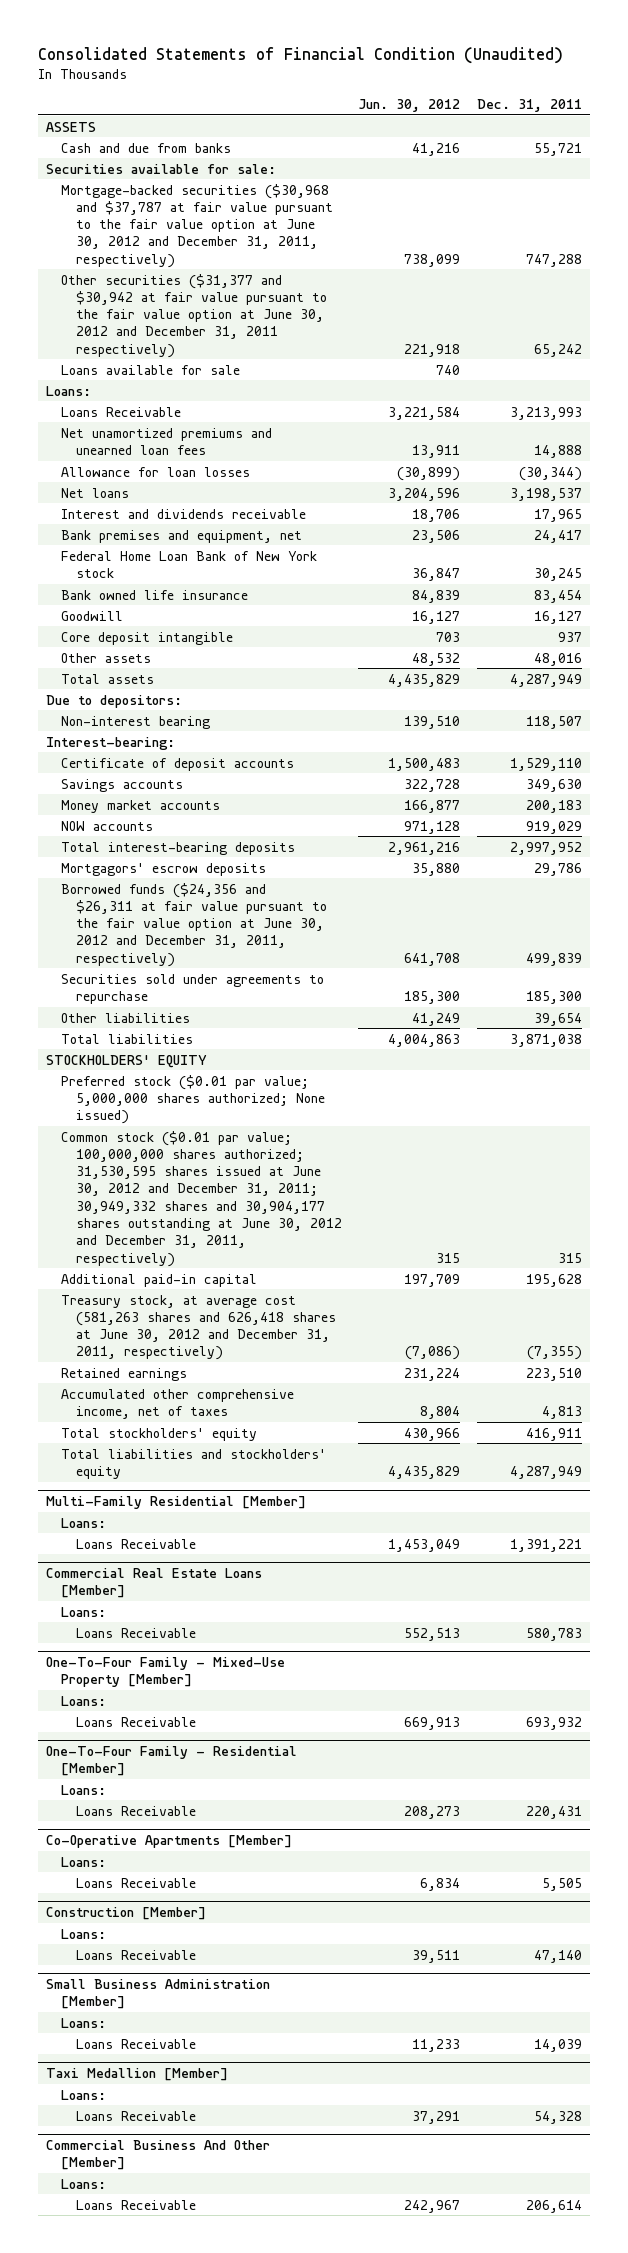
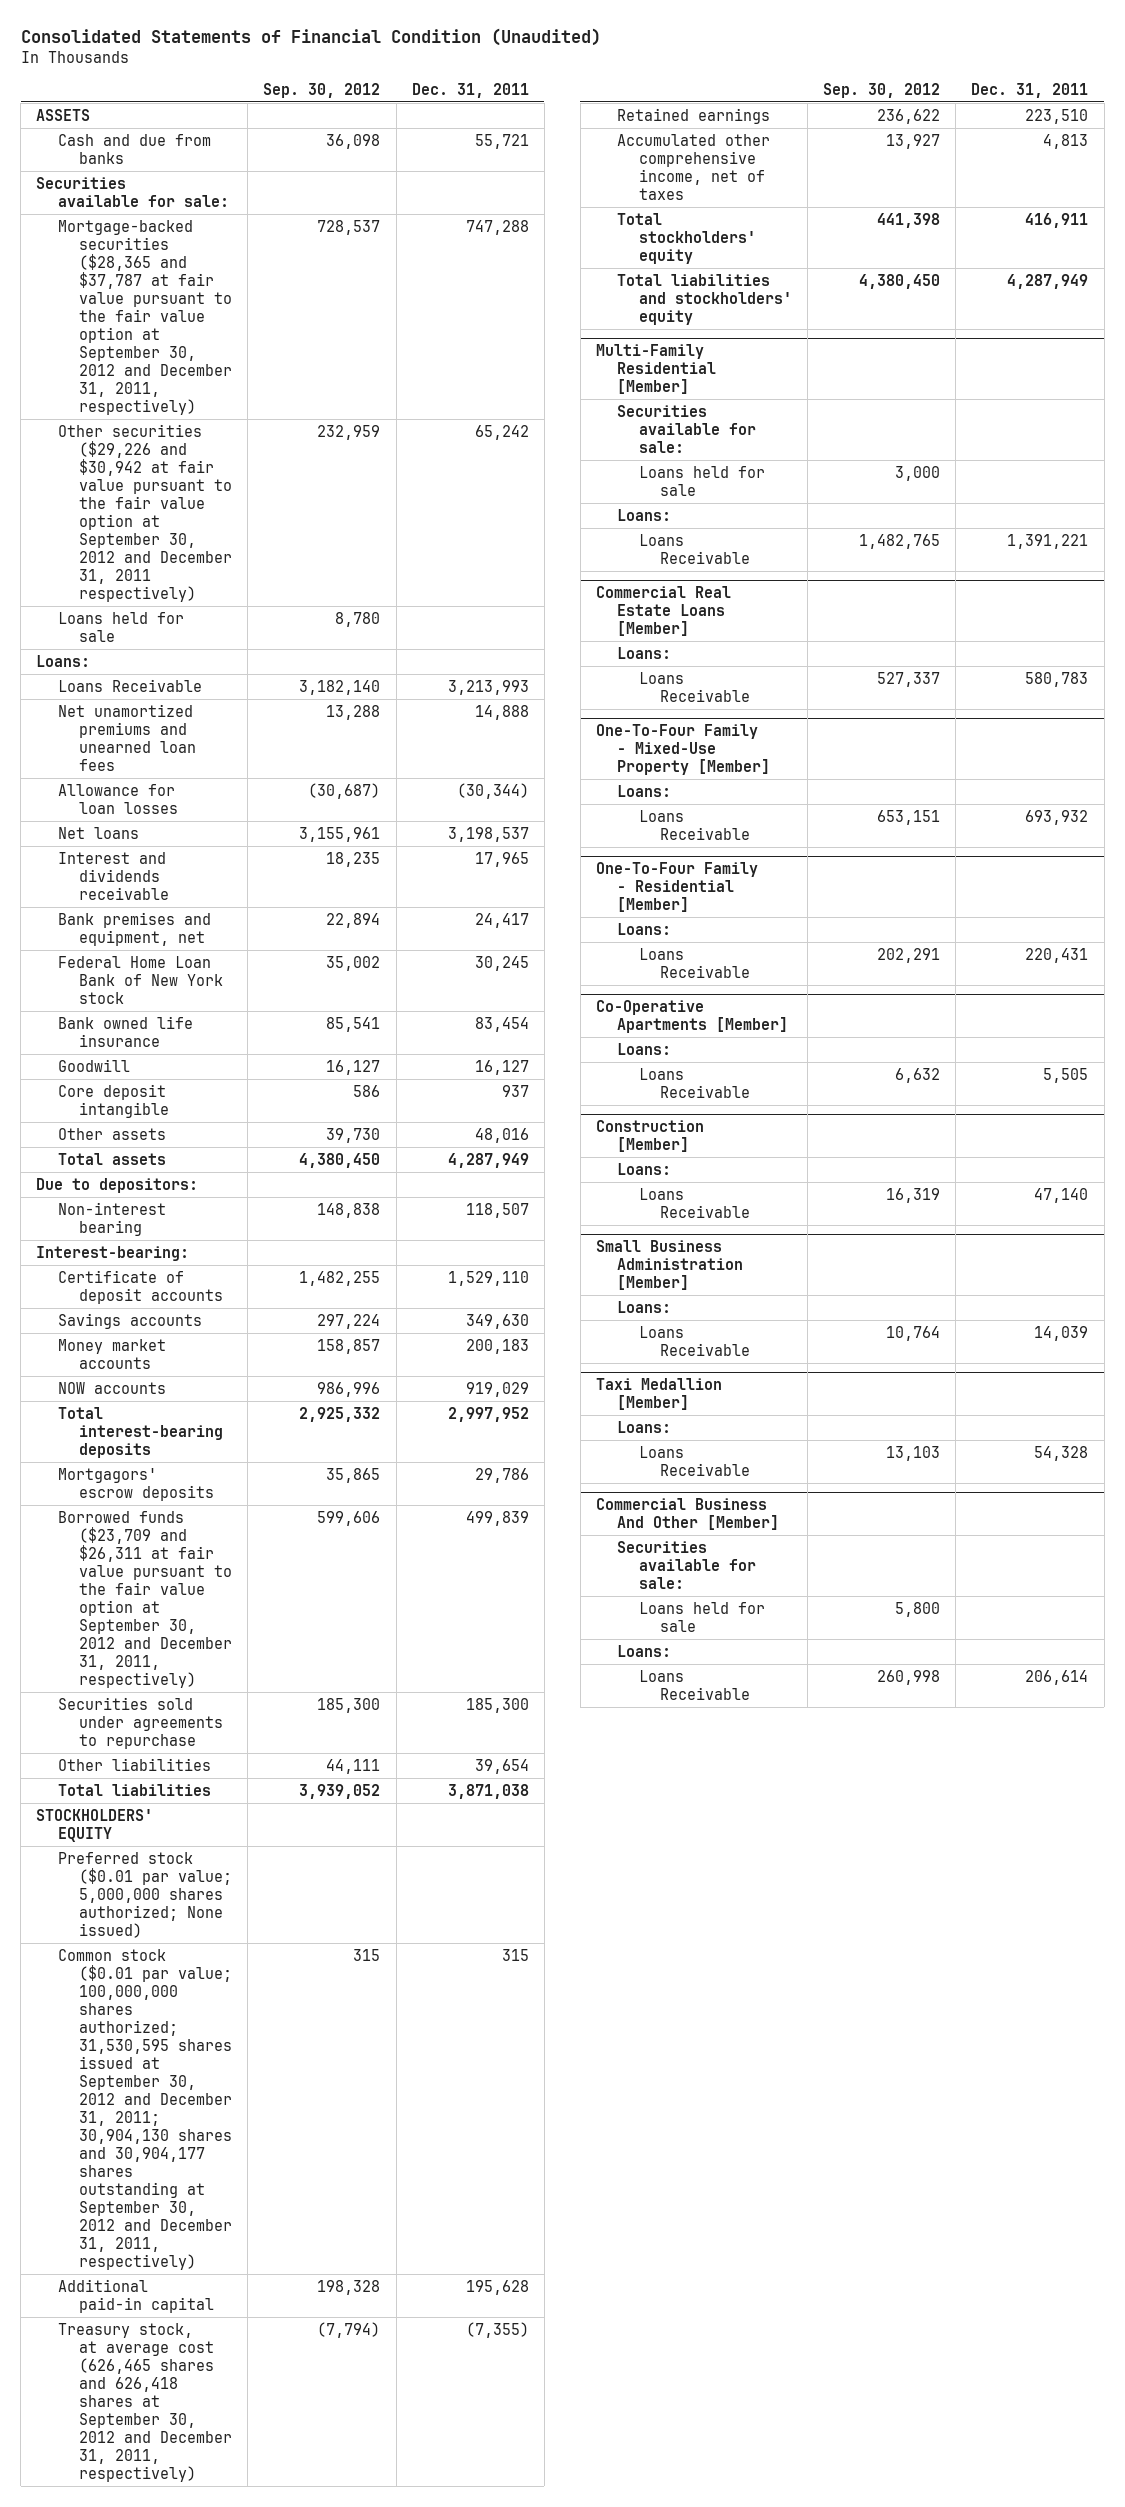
[358,99,461,113] Jun. 30, 2012 -> none
none -> [263,82,381,98] Sep. 30, 2012
[61,183,333,268] Mortgage-backed securities ($30,968 and $37,787 at fair value pursuant to the fair value option at June 30, 2012 and December 31, 2011, respectively) -> [57,219,233,415] Mortgage-backed securities ($28,365 and $37,787 at fair value pursuant to the fair value option at September 30, 2012 and December 31, 2011, respectively)
[61,273,327,358] Other securities ($31,377 and $30,942 at fair value pursuant to the fair value option at June 30, 2012 and December 31, 2011 respectively) -> [57,423,233,602] Other securities ($29,226 and $30,942 at fair value pursuant to the fair value option at September 30, 2012 and December 31, 2011 respectively)
[61,364,241,375] Loans available for sale -> [57,611,184,642] Loans held for sale
[61,882,327,967] Borrowed funds ($24,356 and $26,311 at fair value pursuant to the fair value option at June 30, 2012 and December 31, 2011, respectively) -> [57,1510,233,1688] Borrowed funds ($23,709 and $26,311 at fair value pursuant to the fair value option at September 30, 2012 and December 31, 2011, respectively)
[61,1130,342,1267] Common stock ($0.01 par value; 100,000,000 shares authorized; 31,530,595 shares issued at June 30, 2012 and December 31, 2011; 30,949,332 shares and 30,904,177 shares outstanding at June 30, 2012 and December 31, 2011, respectively) -> [57,1948,233,2270] Common stock ($0.01 par value; 100,000,000 shares authorized; 31,530,595 shares issued at September 30, 2012 and December 31, 2011; 30,904,130 shares and 30,904,177 shares outstanding at September 30, 2012 and December 31, 2011, respectively)
[61,1294,336,1361] Treasury stock, at average cost (581,263 shares and 626,418 shares at June 30, 2012 and December 31, 2011, respectively) -> [57,2322,233,2482] Treasury stock, at average cost (626,465 shares and 626,418 shares at September 30, 2012 and December 31, 2011, respectively)
none -> [617,404,756,453] Securities available for sale:
none -> [638,465,765,496] Loans held for sale
none -> [617,1540,756,1589] Securities available for sale:
none -> [638,1601,765,1632] Loans held for sale

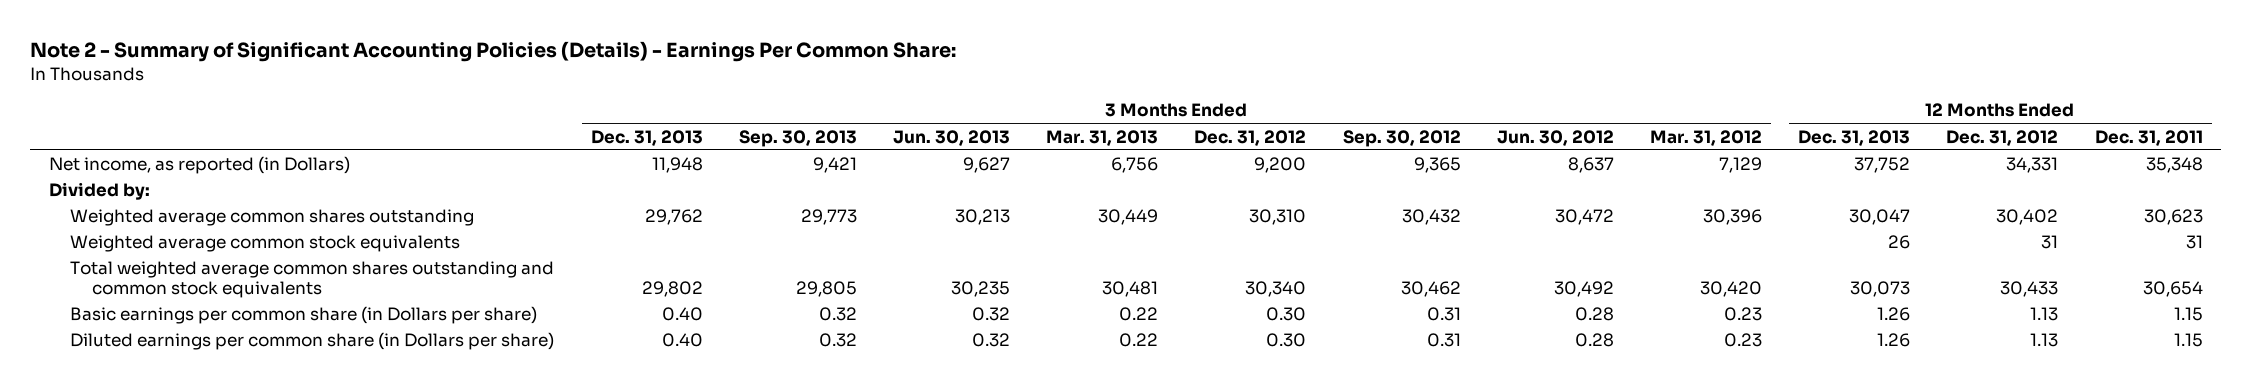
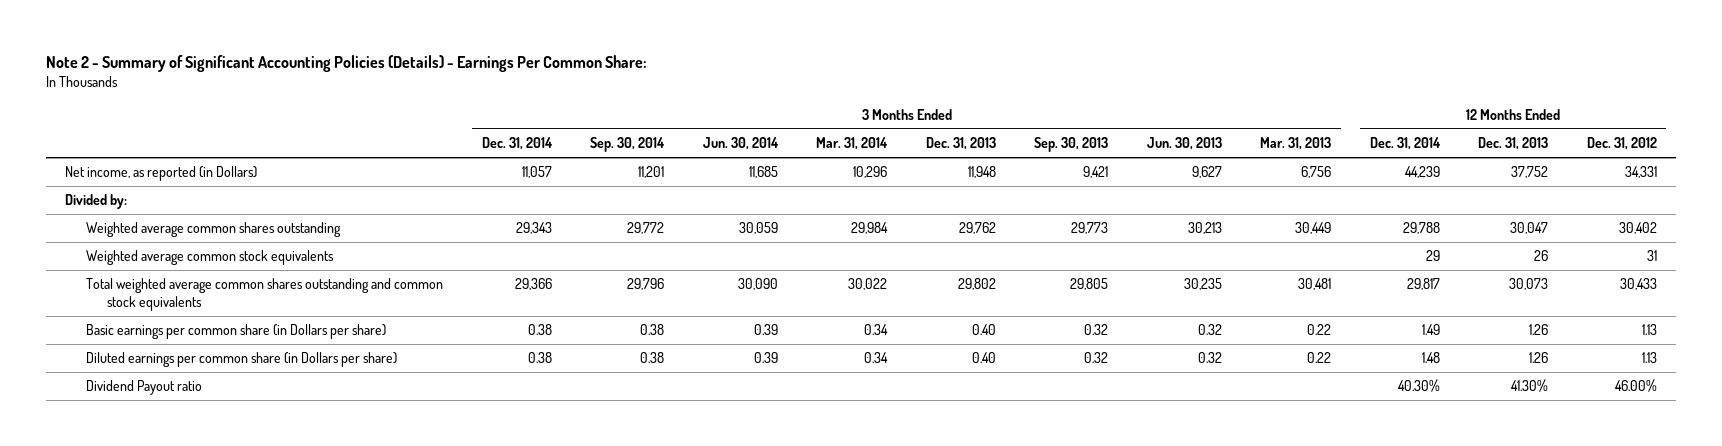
[1194,129,1307,146] Dec. 31, 2012 -> none
[1342,129,1461,147] Sep. 30, 2012 -> none
[1496,129,1614,146] Jun. 30, 2012 -> none
[1649,129,1762,146] Mar. 31, 2012 -> none
[2094,129,2203,146] Dec. 31, 2011 -> none
none -> [481,137,553,151] Dec. 31, 2014
none -> [590,137,666,153] Sep. 30, 2014
none -> [702,137,779,151] Jun. 30, 2014
none -> [816,137,889,151] Mar. 31, 2014
none -> [1369,137,1441,151] Dec. 31, 2014
none -> [86,380,203,396] Dividend Payout ratio

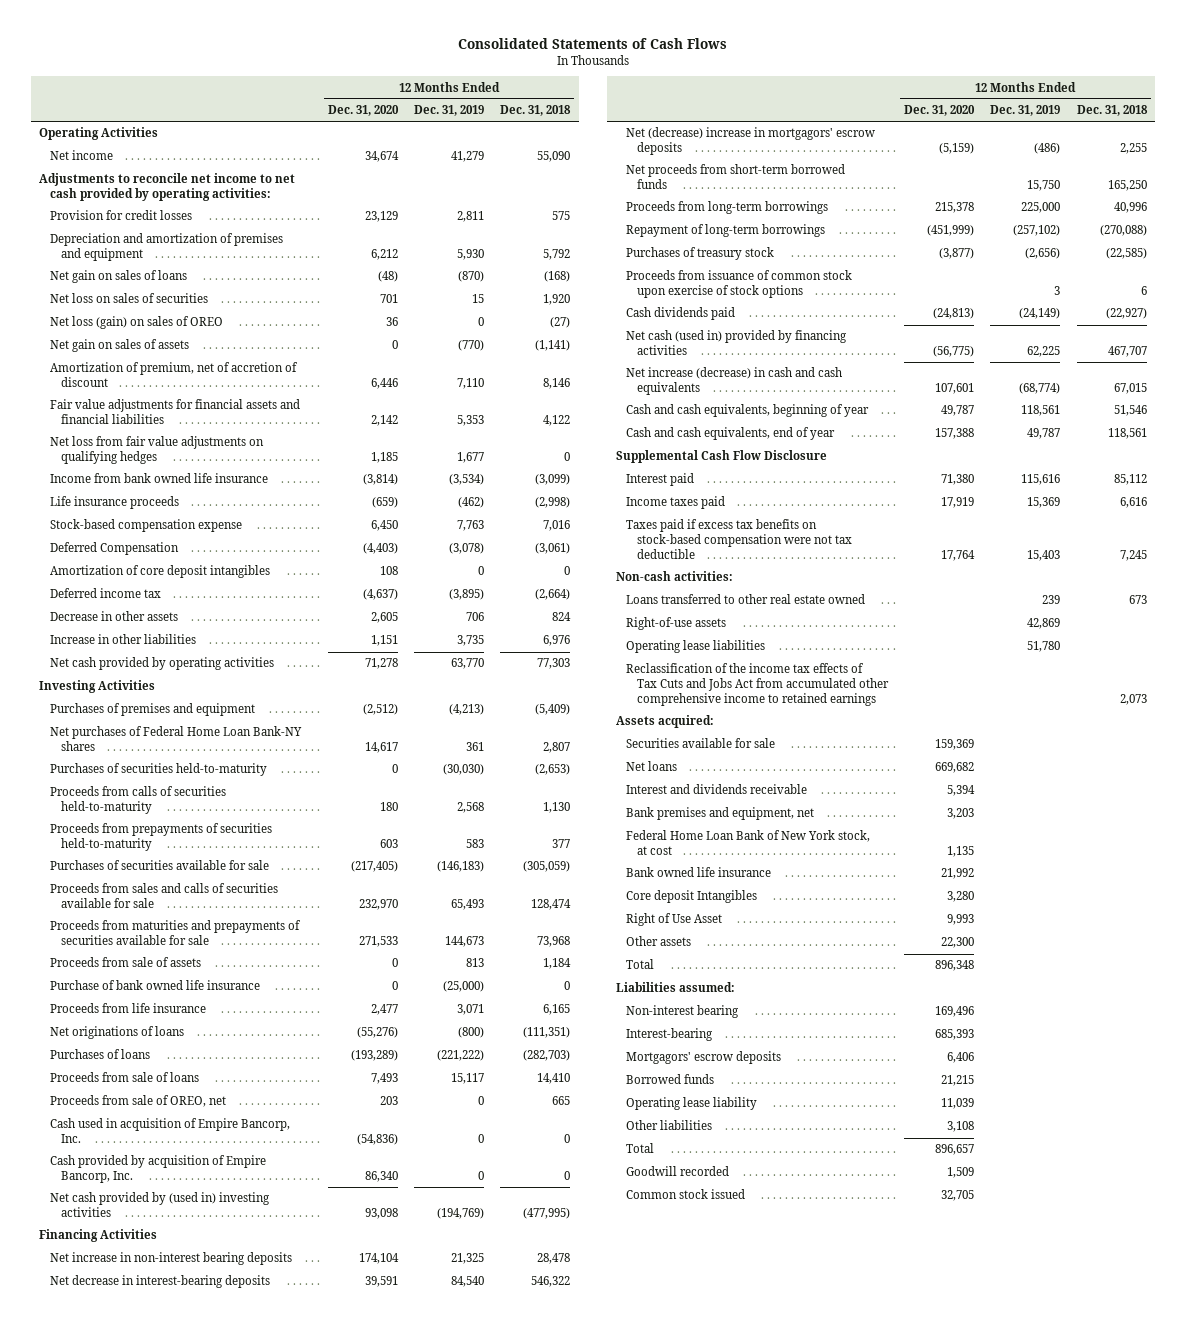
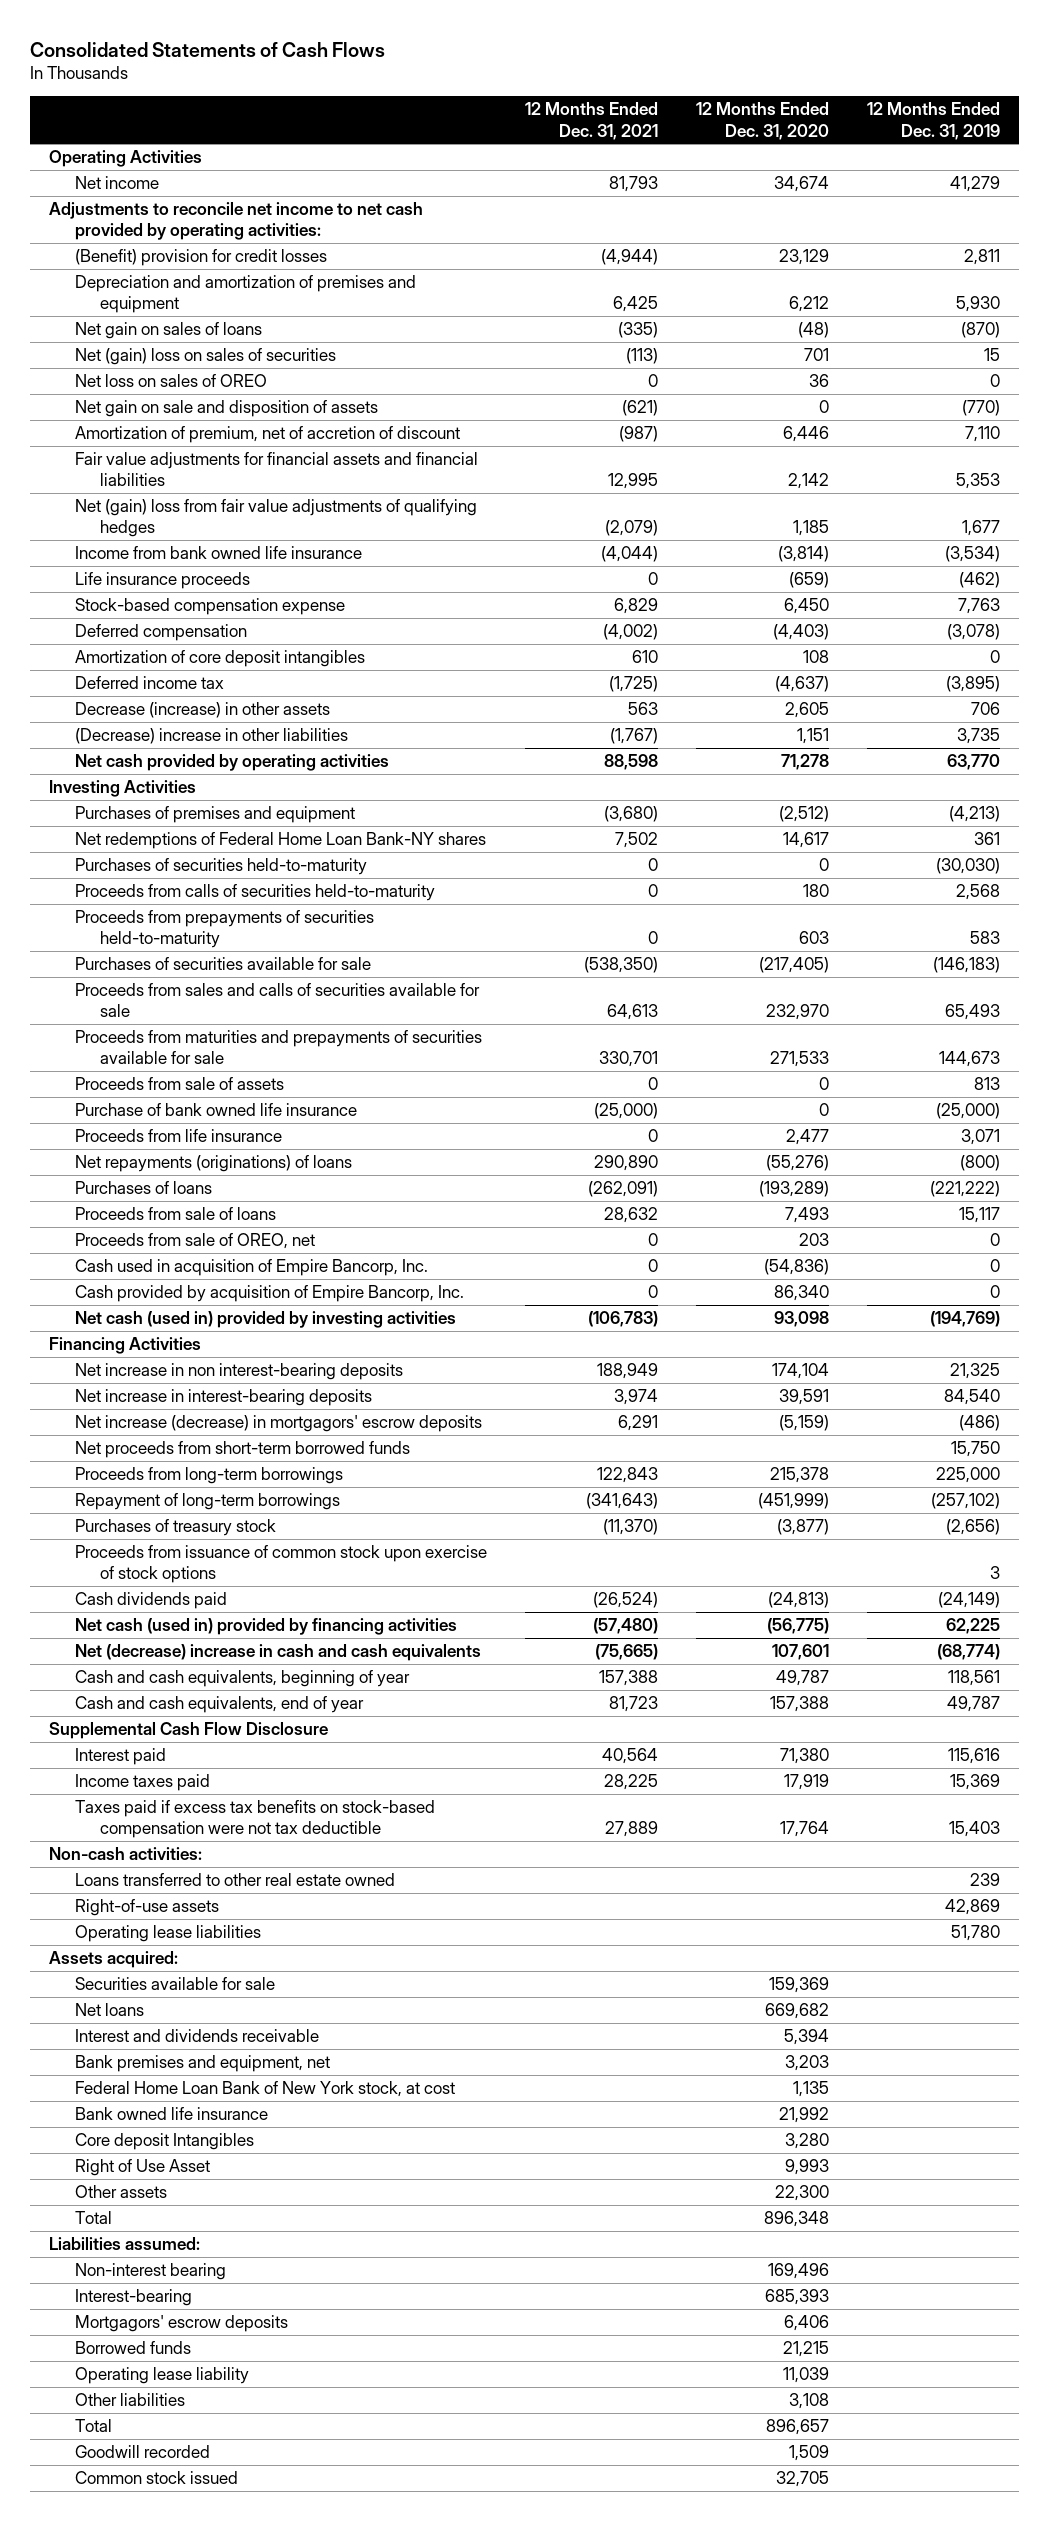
[500,105,572,117] Dec. 31, 2018 -> none
none -> [524,102,658,140] 12 Months Ended Dec. 31, 2021
[49,210,192,221] Provision for credit losses -> [74,248,327,266] (Benefit) provision for credit losses
[49,293,208,304] Net loss on sales of securities -> [74,347,336,365] Net (gain) loss on sales of securities
[49,316,223,330] Net loss (gain) on sales of OREO -> [74,373,267,387] Net loss on sales of OREO
[49,339,189,353] Net gain on sales of assets -> [74,399,378,417] Net gain on sale and disposition of assets
[49,436,264,465] Net loss from fair value adjustments on qualifying hedges -> [74,498,477,538] Net (gain) loss from fair value adjustments of qualifying hedges
[49,542,179,556] Deferred Compensation -> [74,623,247,641] Deferred compensation
[49,611,178,622] Decrease in other assets -> [74,701,330,718] Decrease (increase) in other assets
[49,634,196,645] Increase in other liabilities -> [74,727,348,744] (Decrease) increase in other liabilities
[49,726,302,752] Net purchases of Federal Home Loan Bank-NY shares -> [74,831,486,849] Net redemptions of Federal Home Loan Bank-NY shares
[49,1026,184,1040] Net originations of loans -> [74,1154,352,1172] Net repayments (originations) of loans
[49,1192,270,1218] Net cash provided by (used in) investing activities -> [74,1310,456,1328] Net cash (used in) provided by investing activities
[49,1252,292,1266] Net increase in non-interest bearing deposits -> [74,1362,403,1380] Net increase in non interest-bearing deposits
[49,1275,270,1289] Net decrease in interest-bearing deposits -> [74,1388,372,1406] Net increase in interest-bearing deposits
[626,127,876,156] Net (decrease) increase in mortgagors' escrow deposits -> [74,1414,482,1432] Net increase (decrease) in mortgagors' escrow deposits
[626,367,843,396] Net increase (decrease) in cash and cash equivalents -> [74,1643,481,1661] Net (decrease) increase in cash and cash equivalents
[626,663,889,706] Reclassification of the income tax effects of Tax Cuts and Jobs Act from accumulated other comprehensive income to retained earnings -> none

